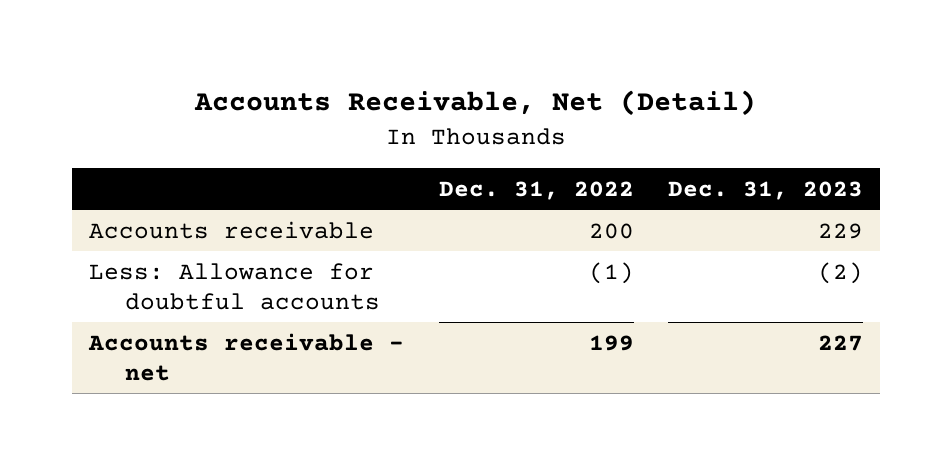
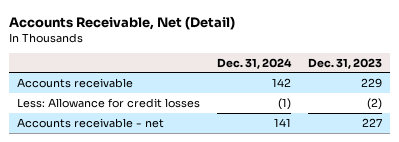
[438,180,634,200] Dec. 31, 2022 -> none
none -> [217,57,293,69] Dec. 31, 2024
[89,262,381,310] Less: Allowance for doubtful accounts -> [17,97,201,108] Less: Allowance for credit losses

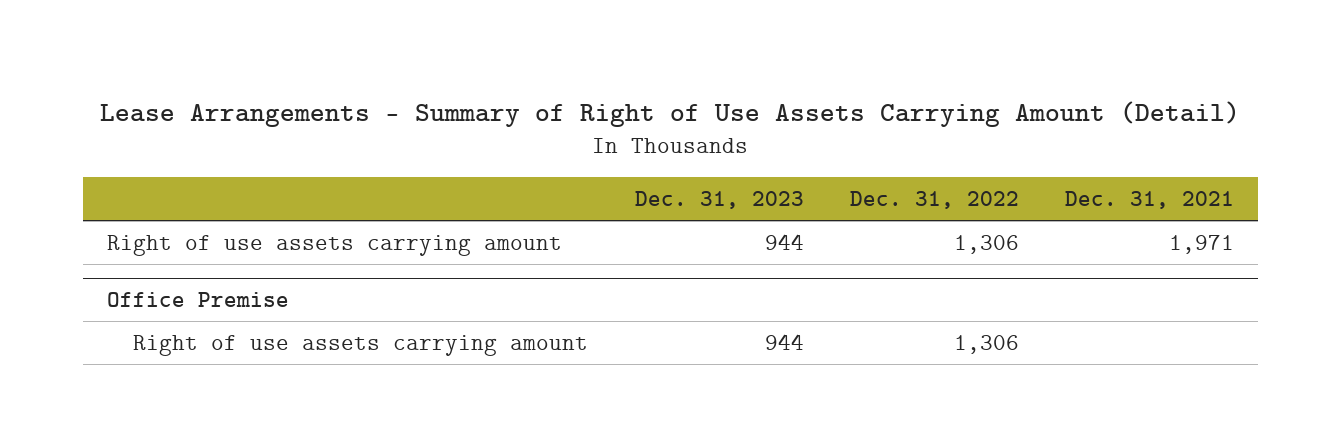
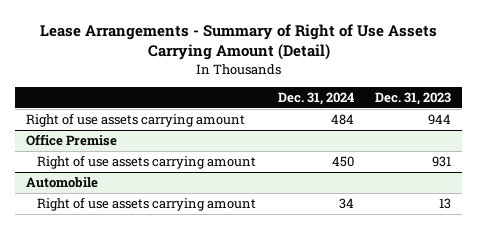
[849,191,1019,210] Dec. 31, 2022 -> none
[1065,191,1235,210] Dec. 31, 2021 -> none
none -> [277,92,354,106] Dec. 31, 2024
[764,333,804,350] 944 -> [432,156,452,168] 931
none -> [26,177,99,189] Automobile
none -> [36,197,256,212] Right of use assets carrying amount

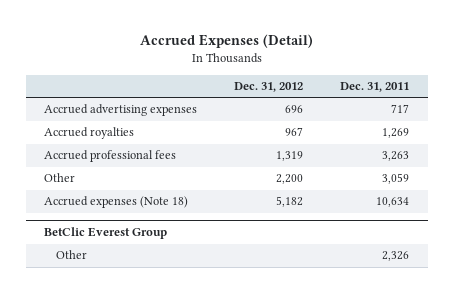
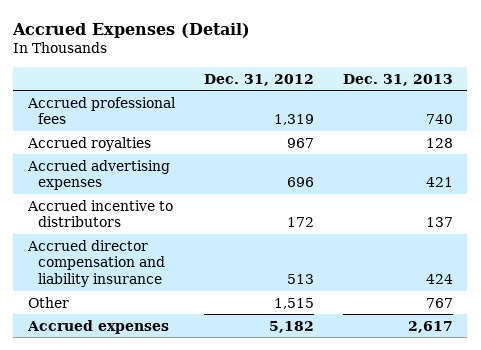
[340,81,410,92] Dec. 31, 2011 -> none
none -> [342,73,453,86] Dec. 31, 2013
[44,227,168,240] BetClic Everest Group -> none
[56,250,88,260] Other -> none
[44,127,135,140] Accrued royalties -> [26,136,151,151] Accrued royalties
[44,104,198,117] Accrued advertising expenses -> [26,159,170,191] Accrued advertising expenses
none -> [26,199,173,228] Accrued incentive to distributors
none -> [26,239,165,288] Accrued director compensation and liability insurance
[276,174,304,185] 2,200 -> [273,297,314,309] 1,515
[44,196,189,209] Accrued expenses (Note 18) -> [26,319,169,334] Accrued expenses

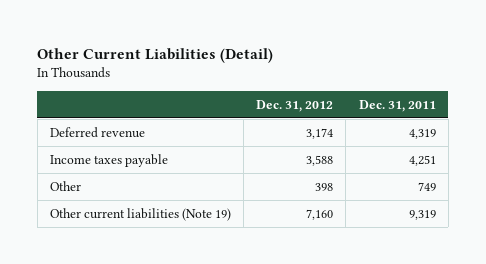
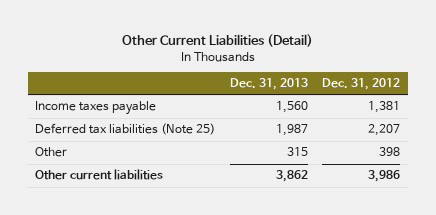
[358,99,436,112] Dec. 31, 2011 -> none
none -> [229,78,308,91] Dec. 31, 2013
[50,126,146,138] Deferred revenue -> none
[306,154,334,166] 3,588 -> [368,101,401,114] 1,381
none -> [35,123,216,136] Deferred tax liabilities (Note 25)
[50,207,232,221] Other current liabilities (Note 19) -> [35,169,164,181] Other current liabilities
[306,208,334,220] 7,160 -> [368,170,401,183] 3,986

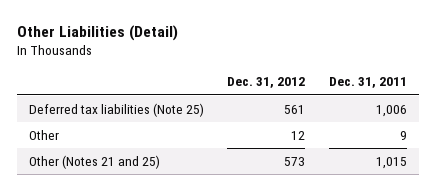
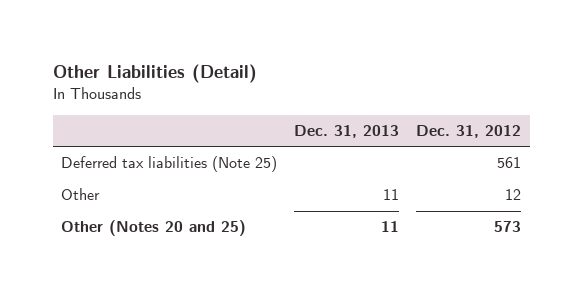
[329,77,408,89] Dec. 31, 2011 -> none
none -> [294,125,400,139] Dec. 31, 2013
[28,154,160,169] Other (Notes 21 and 25) -> [61,220,247,237] Other (Notes 20 and 25)

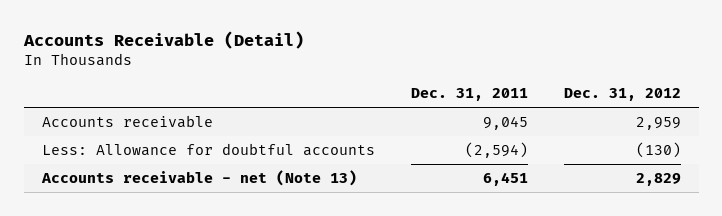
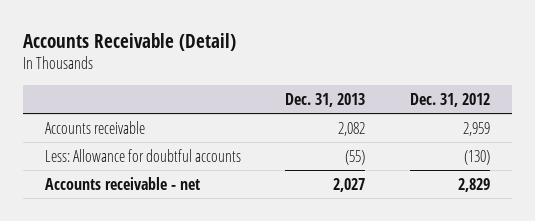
[410,88,528,102] Dec. 31, 2011 -> none
none -> [285,93,366,108] Dec. 31, 2013
[40,169,357,186] Accounts receivable - net (Note 13) -> [44,176,200,190] Accounts receivable - net

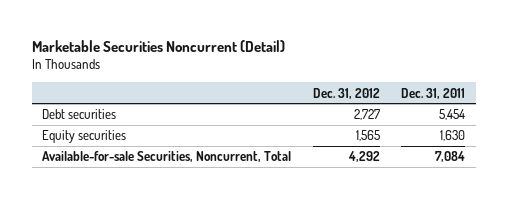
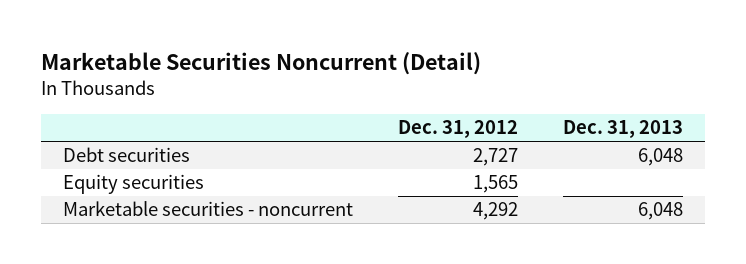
[401,87,466,99] Dec. 31, 2011 -> none
none -> [562,120,683,139] Dec. 31, 2013
[42,151,292,163] Available-for-sale Securities, Noncurrent, Total -> [63,201,354,217] Marketable securities - noncurrent

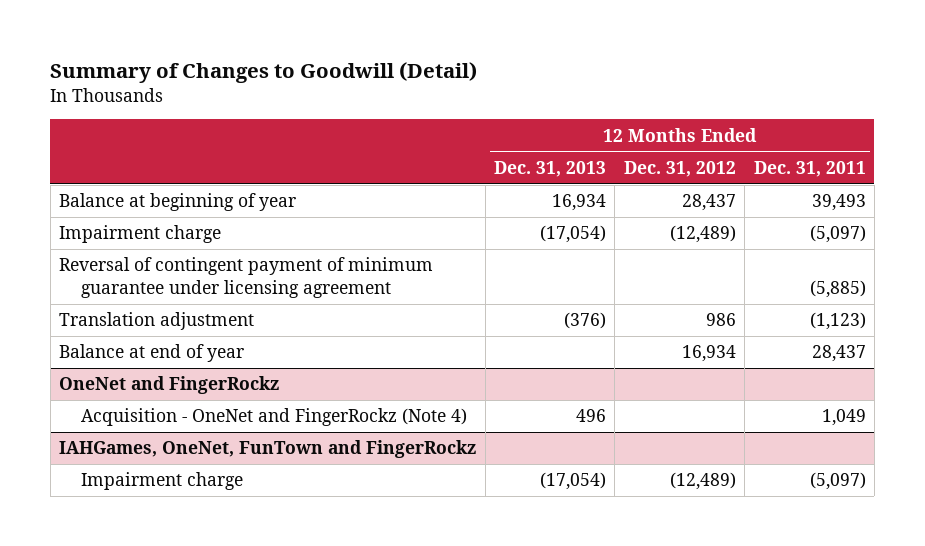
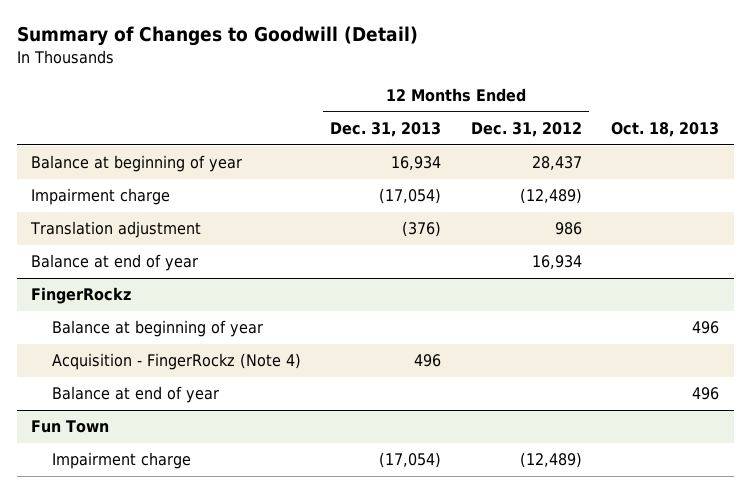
[753,160,866,177] Dec. 31, 2011 -> none
none -> [610,122,719,138] Oct. 18, 2013
[59,257,434,299] Reversal of contingent payment of minimum guarantee under licensing agreement -> none
[59,376,280,395] OneNet and FingerRockz -> none
[59,440,477,459] IAHGames, OneNet, FunTown and FingerRockz -> none
none -> [31,287,132,305] FingerRockz
none -> [51,320,263,338] Balance at beginning of year
[80,408,467,427] Acquisition - OneNet and FingerRockz (Note 4) -> [51,353,301,371] Acquisition - FingerRockz (Note 4)
none -> [51,386,219,404] Balance at end of year
none -> [31,420,110,434] Fun Town

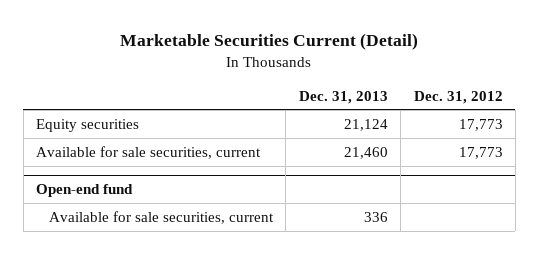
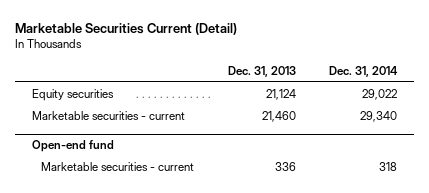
[413,90,503,104] Dec. 31, 2012 -> none
none -> [329,65,399,77] Dec. 31, 2014
[35,145,261,159] Available for sale securities, current -> [31,111,185,121] Marketable securities - current
[48,210,274,224] Available for sale securities, current -> [40,162,194,172] Marketable securities - current

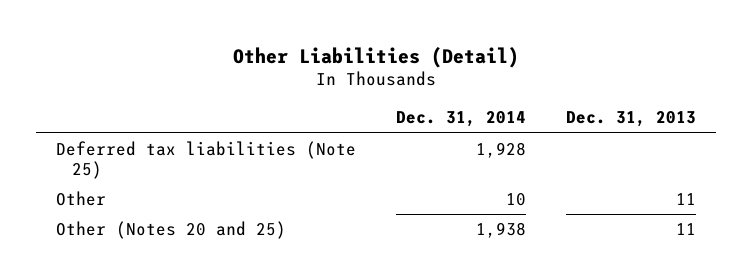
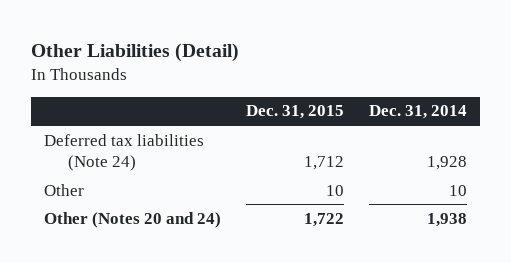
[566,111,697,128] Dec. 31, 2013 -> none
none -> [246,105,345,120] Dec. 31, 2015
[56,141,357,179] Deferred tax liabilities (Note 25) -> [43,133,204,171] Deferred tax liabilities (Note 24)
[56,221,287,240] Other (Notes 20 and 25) -> [43,211,221,228] Other (Notes 20 and 24)

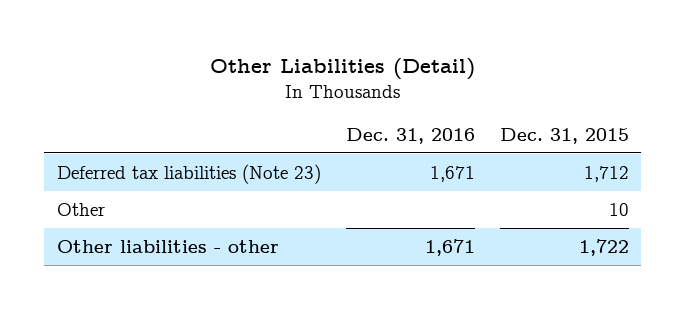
[369,105,468,120] Dec. 31, 2014 -> none
none -> [345,127,475,144] Dec. 31, 2016
[43,133,204,171] Deferred tax liabilities (Note 24) -> [56,163,321,184] Deferred tax liabilities (Note 23)
[43,211,221,228] Other (Notes 20 and 24) -> [56,239,279,253] Other liabilities - other

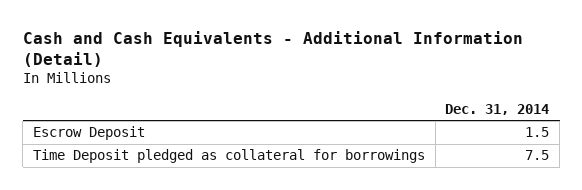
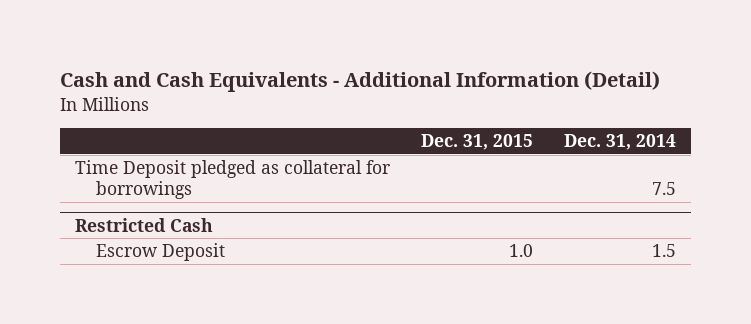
none -> [421,134,534,151] Dec. 31, 2015
[32,126,145,141] Escrow Deposit -> none
none -> [75,217,214,232] Restricted Cash
none -> [96,243,226,262] Escrow Deposit

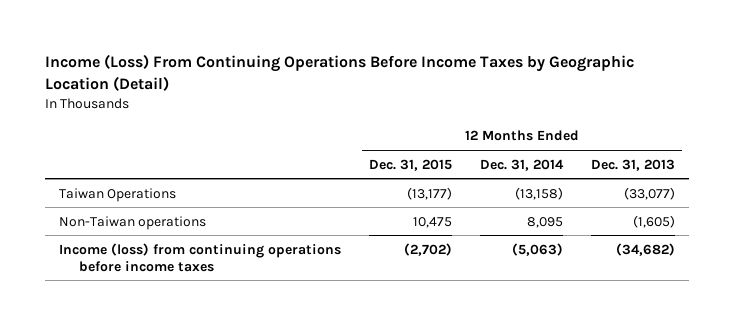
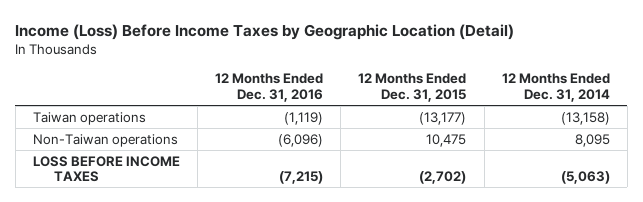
[44,53,634,91] Income (Loss) From Continuing Operations Before Income Taxes by Geographic Location (Detail) -> [15,24,515,41] Income (Loss) Before Income Taxes by Geographic Location (Detail)
[591,158,676,171] Dec. 31, 2013 -> none
none -> [215,73,324,103] 12 Months Ended Dec. 31, 2016
[58,187,176,202] Taiwan Operations -> [33,111,147,125] Taiwan operations
[58,242,341,272] Income (loss) from continuing operations before income taxes -> [33,155,181,183] LOSS BEFORE INCOME TAXES

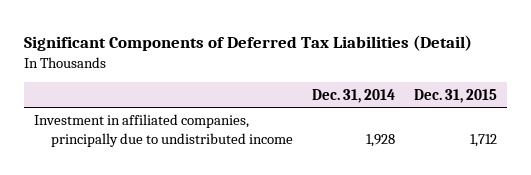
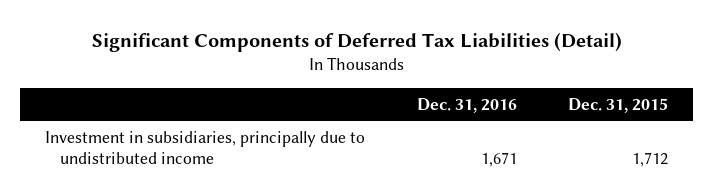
[312,88,396,103] Dec. 31, 2014 -> none
none -> [416,97,517,113] Dec. 31, 2016
[33,114,294,147] Investment in affiliated companies, principally due to undistributed income -> [45,130,366,164] Investment in subsidiaries, principally due to undistributed income

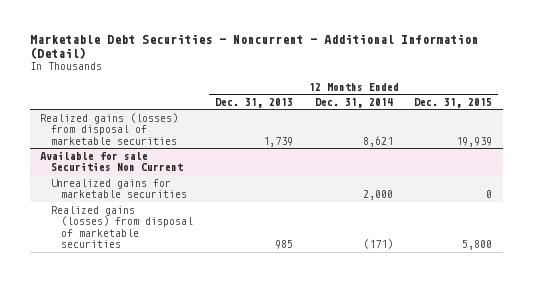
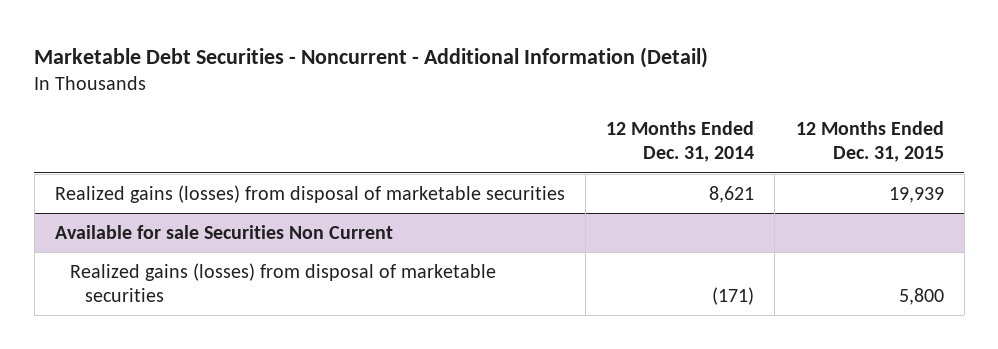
[214,97,293,108] Dec. 31, 2013 -> none
[50,178,188,199] Unrealized gains for marketable securities -> none

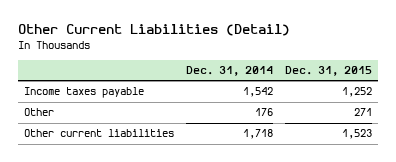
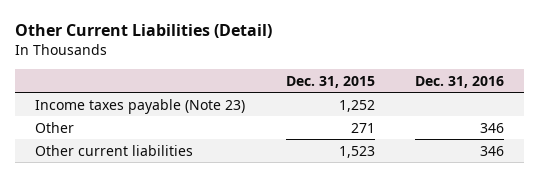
[186,65,274,76] Dec. 31, 2014 -> none
none -> [415,75,505,88] Dec. 31, 2016
[23,87,144,99] Income taxes payable -> [35,98,246,114] Income taxes payable (Note 23)

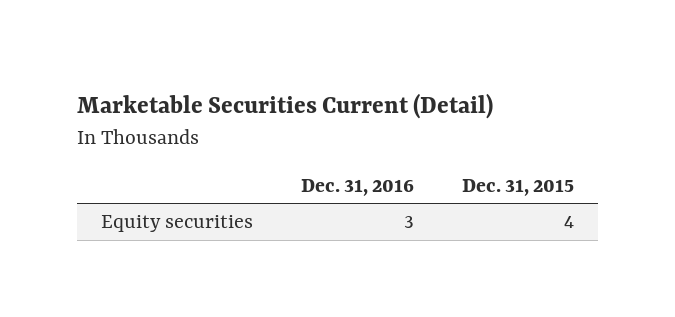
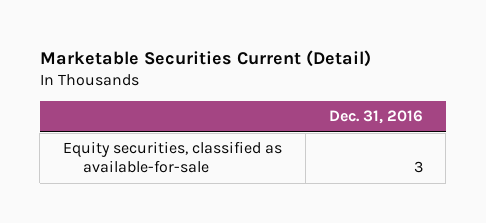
[462,179,575,197] Dec. 31, 2015 -> none
[101,215,254,233] Equity securities -> [62,141,282,174] Equity securities, classified as available-for-sale

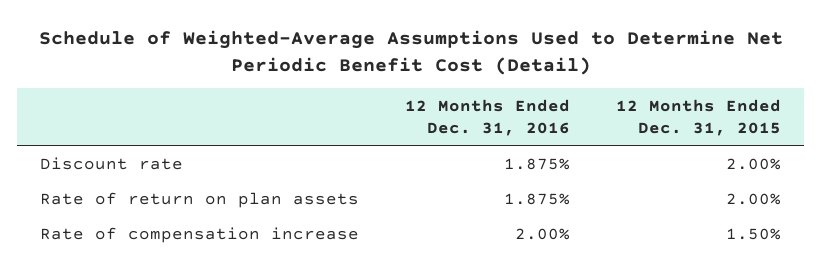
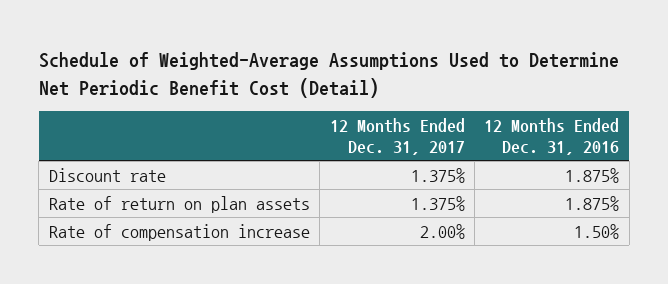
[616,99,782,136] 12 Months Ended Dec. 31, 2015 -> none
none -> [329,117,465,155] 12 Months Ended Dec. 31, 2017
[515,227,571,240] 2.00% -> [574,223,620,239] 1.50%

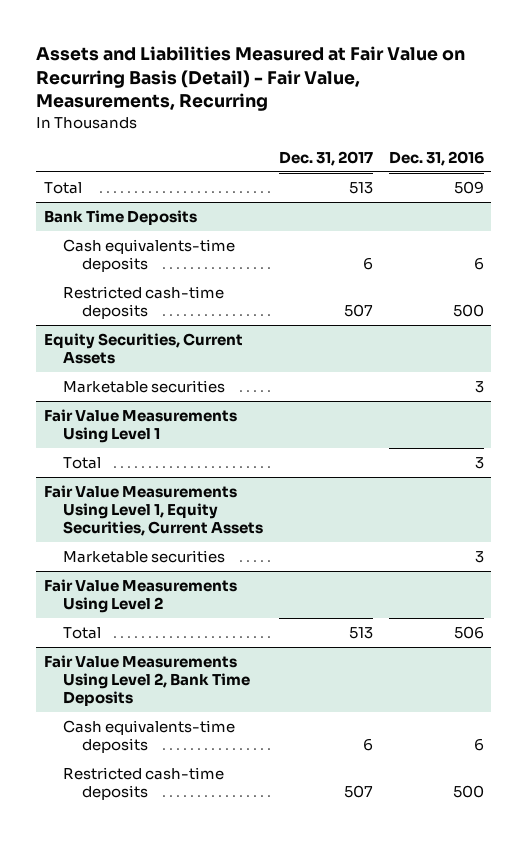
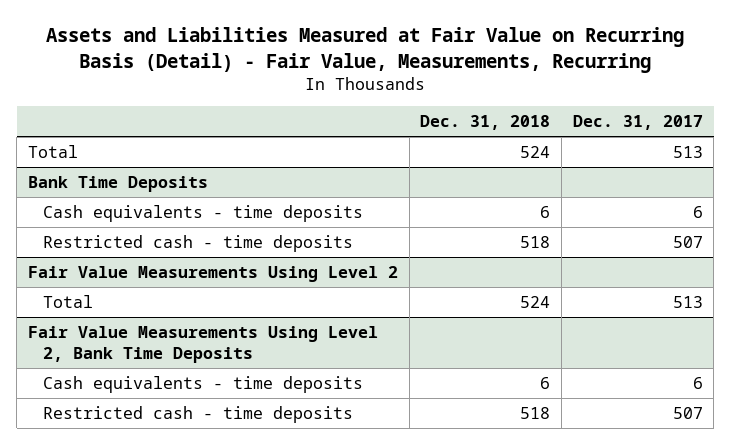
[388,150,484,166] Dec. 31, 2016 -> none
none -> [420,115,551,131] Dec. 31, 2018
[44,332,244,364] Equity Securities, Current Assets -> none
[63,379,226,393] Marketable securities -> none
[44,408,238,443] Fair Value Measurements Using Level 1 -> none
[63,456,102,469] Total -> none
[44,484,264,536] Fair Value Measurements Using Level 1, Equity Securities, Current Assets -> none
[63,549,226,563] Marketable securities -> none
[63,238,236,272] Cash equivalents-time deposits -> [42,204,363,222] Cash equivalents - time deposits
[63,285,225,319] Restricted cash-time deposits -> [42,234,353,252] Restricted cash - time deposits
[63,719,236,753] Cash equivalents-time deposits -> [42,375,363,393] Cash equivalents - time deposits
[63,766,225,800] Restricted cash-time deposits -> [42,405,353,423] Restricted cash - time deposits

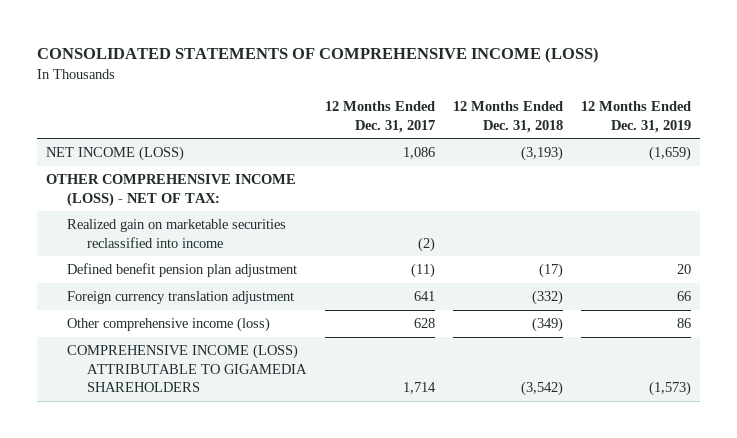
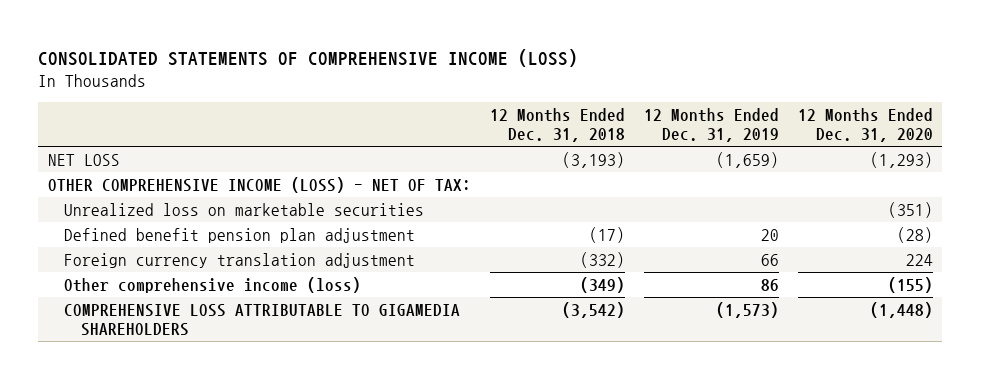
[324,101,435,133] 12 Months Ended Dec. 31, 2017 -> none
none -> [797,107,933,142] 12 Months Ended Dec. 31, 2020
[46,146,185,162] NET INCOME (LOSS) -> [47,153,120,166] NET LOSS
[66,219,286,248] Realized gain on marketable securities reclassified into income -> none
none -> [64,202,425,216] Unrealized loss on marketable securities
[66,344,308,392] COMPREHENSIVE INCOME (LOSS) ATTRIBUTABLE TO GIGAMEDIA SHAREHOLDERS -> [64,303,461,336] COMPREHENSIVE LOSS ATTRIBUTABLE TO GIGAMEDIA SHAREHOLDERS

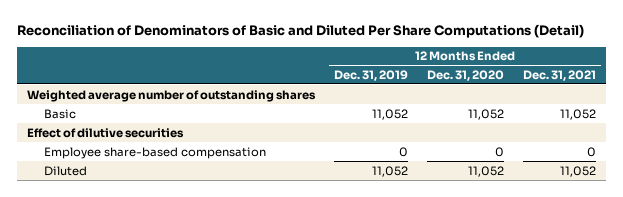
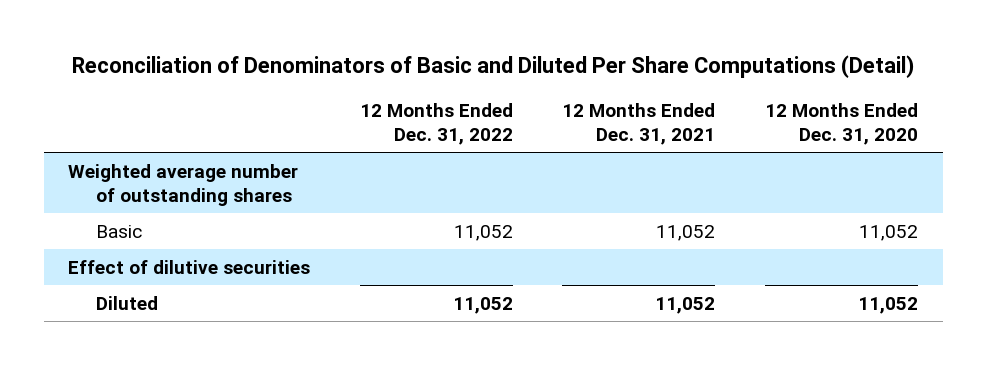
[334,69,409,81] Dec. 31, 2019 -> none
none -> [359,102,513,145] 12 Months Ended Dec. 31, 2022
[44,146,267,159] Employee share-based compensation -> none

